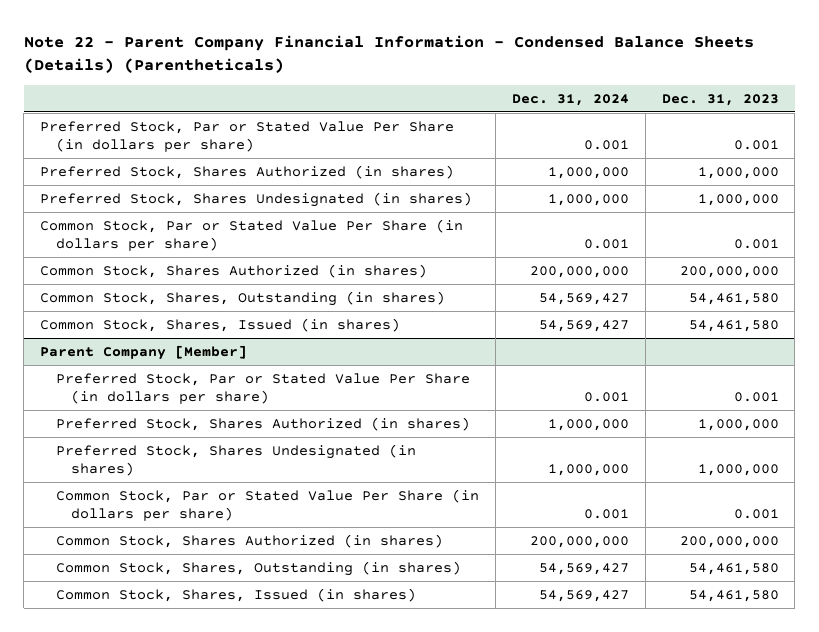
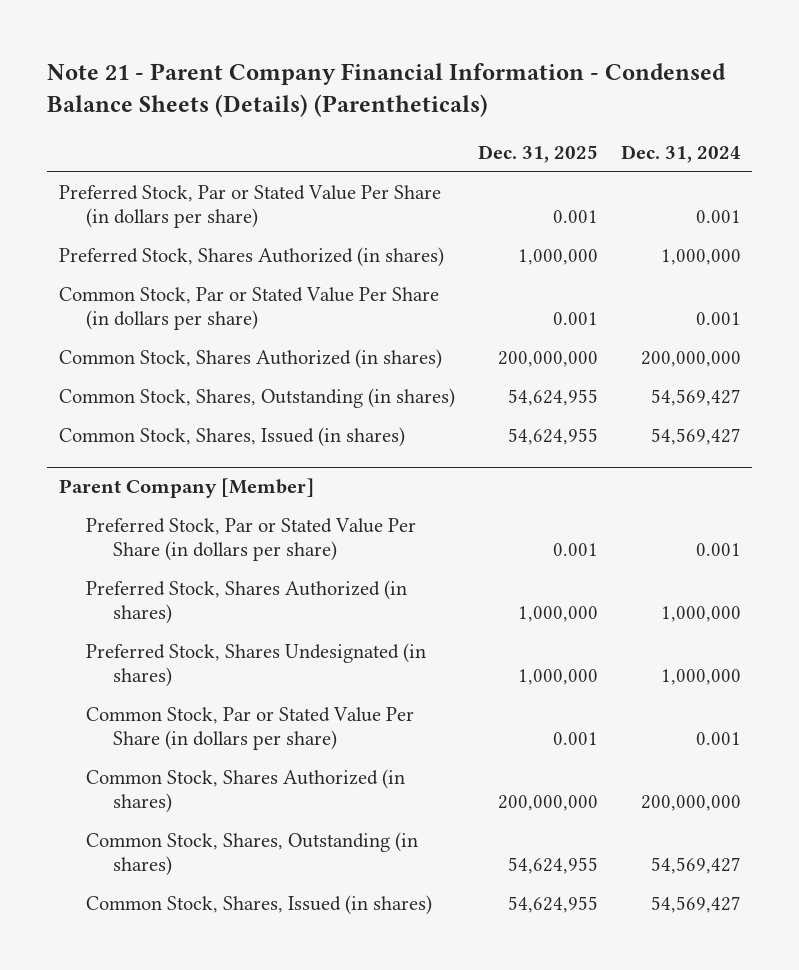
[23,35,754,74] Note 22 - Parent Company Financial Information - Condensed Balance Sheets (Details) (Parentheticals) -> [47,62,727,117] Note 21 - Parent Company Financial Information - Condensed Balance Sheets (Details) (Parentheticals)
[661,93,779,106] Dec. 31, 2023 -> none
none -> [477,144,598,163] Dec. 31, 2025
[40,191,473,207] Preferred Stock, Shares Undesignated (in shares) -> none

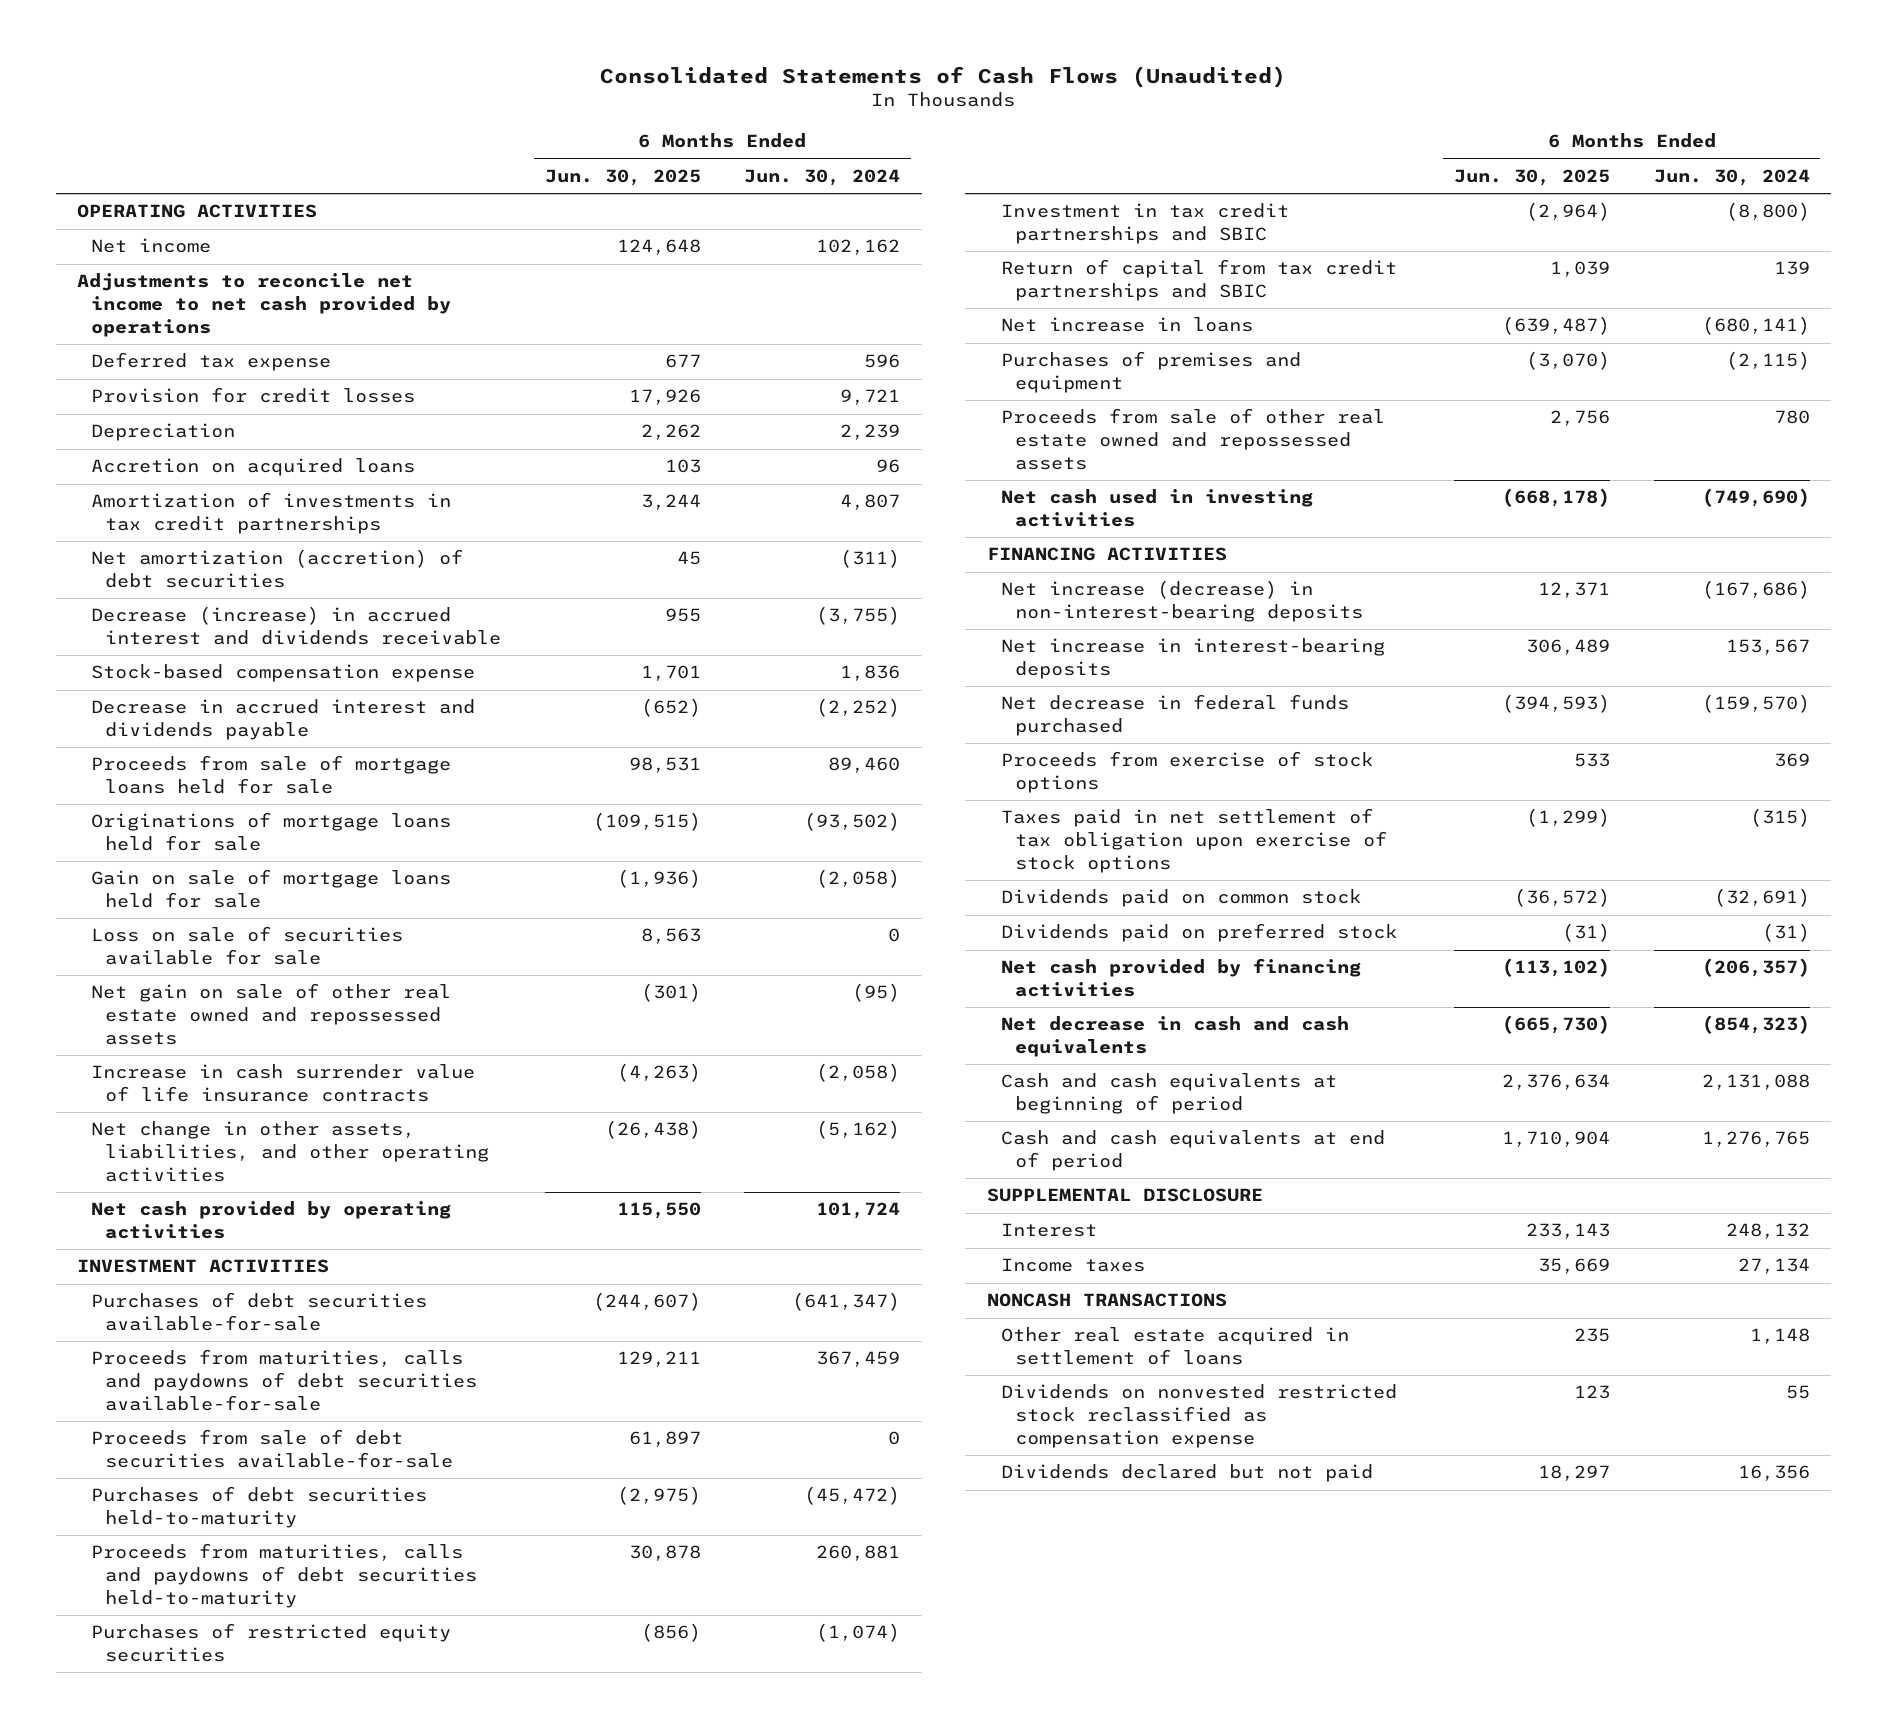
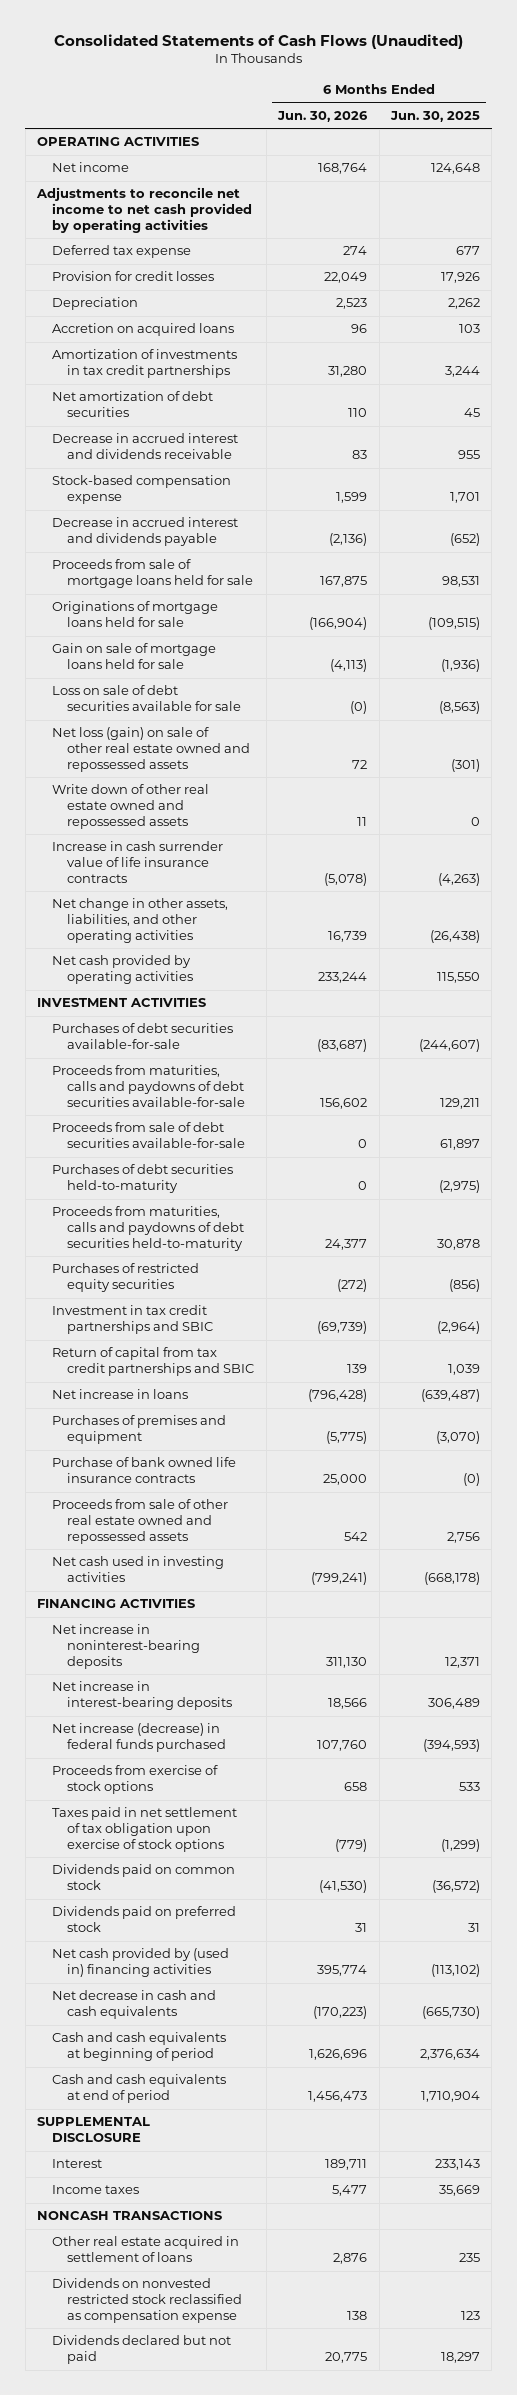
[743,168,900,186] Jun. 30, 2024 -> none
none -> [277,110,369,122] Jun. 30, 2026
[77,273,452,337] Adjustments to reconcile net income to net cash provided by operations -> [36,187,253,234] Adjustments to reconcile net income to net cash provided by operating activities
[91,549,464,589] Net amortization (accretion) of debt securities -> [52,391,214,418] Net amortization of debt securities
[91,606,502,646] Decrease (increase) in accrued interest and dividends receivable -> [52,433,239,460] Decrease in accrued interest and dividends receivable
[91,926,404,966] Loss on sale of securities available for sale -> [52,685,242,712] Loss on sale of debt securities available for sale
[640,928,701,945] 8,563 -> [438,701,480,715] (8,563)
[91,983,452,1045] Net gain on sale of other real estate owned and repossessed assets -> [52,727,251,773] Net loss (gain) on sale of other real estate owned and repossessed assets
none -> [52,784,210,830] Write down of other real estate owned and repossessed assets
none -> [52,1457,237,1484] Purchase of bank owned life insurance contracts
[1000,580,1363,623] Net increase (decrease) in non-interest-bearing deposits -> [52,1624,201,1670] Net increase in noninterest-bearing deposits
[1000,694,1349,737] Net decrease in federal funds purchased -> [52,1723,227,1753] Net increase (decrease) in federal funds purchased
[1562,923,1611,943] (31) -> [467,1923,480,1933] 31
[1000,958,1361,998] Net cash provided by financing activities -> [52,1948,230,1978] Net cash provided by (used in) financing activities

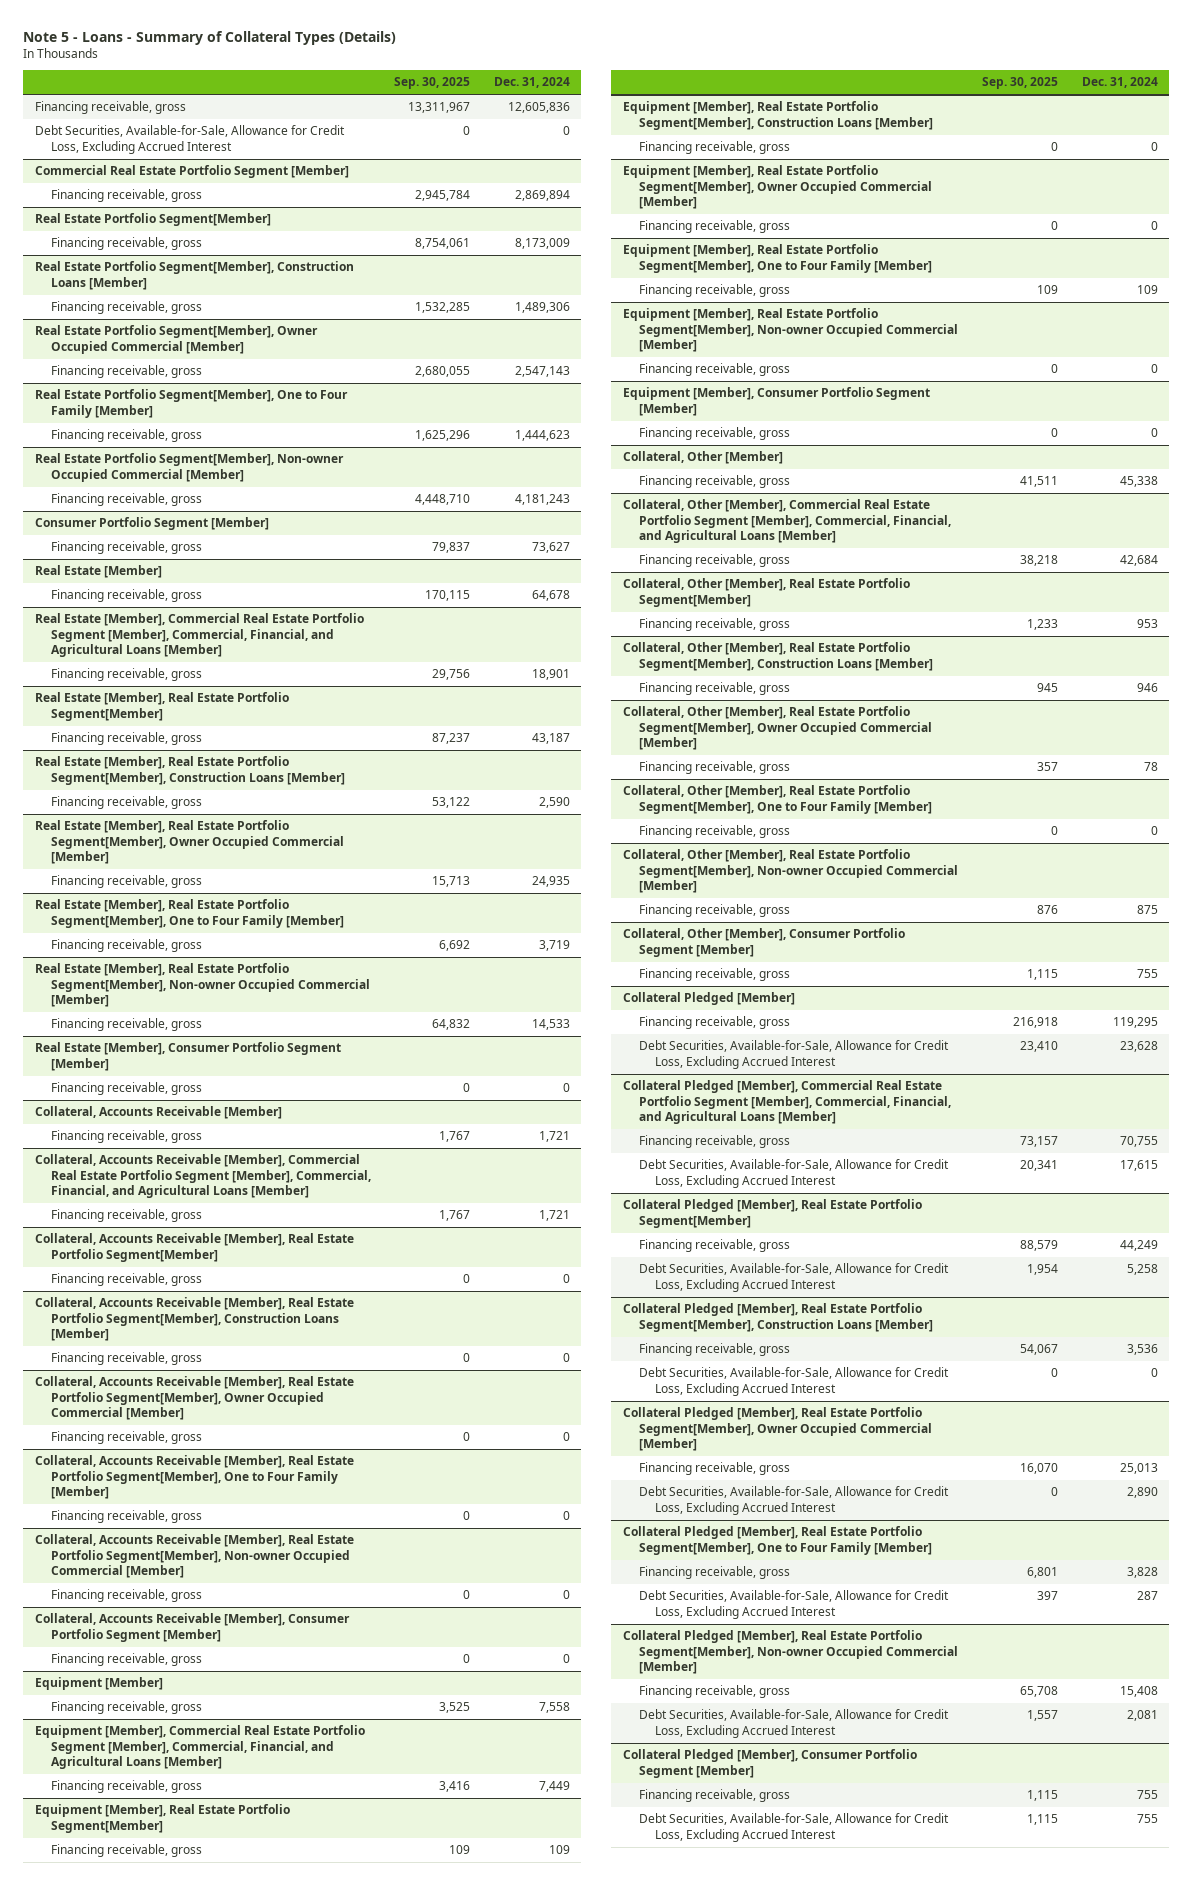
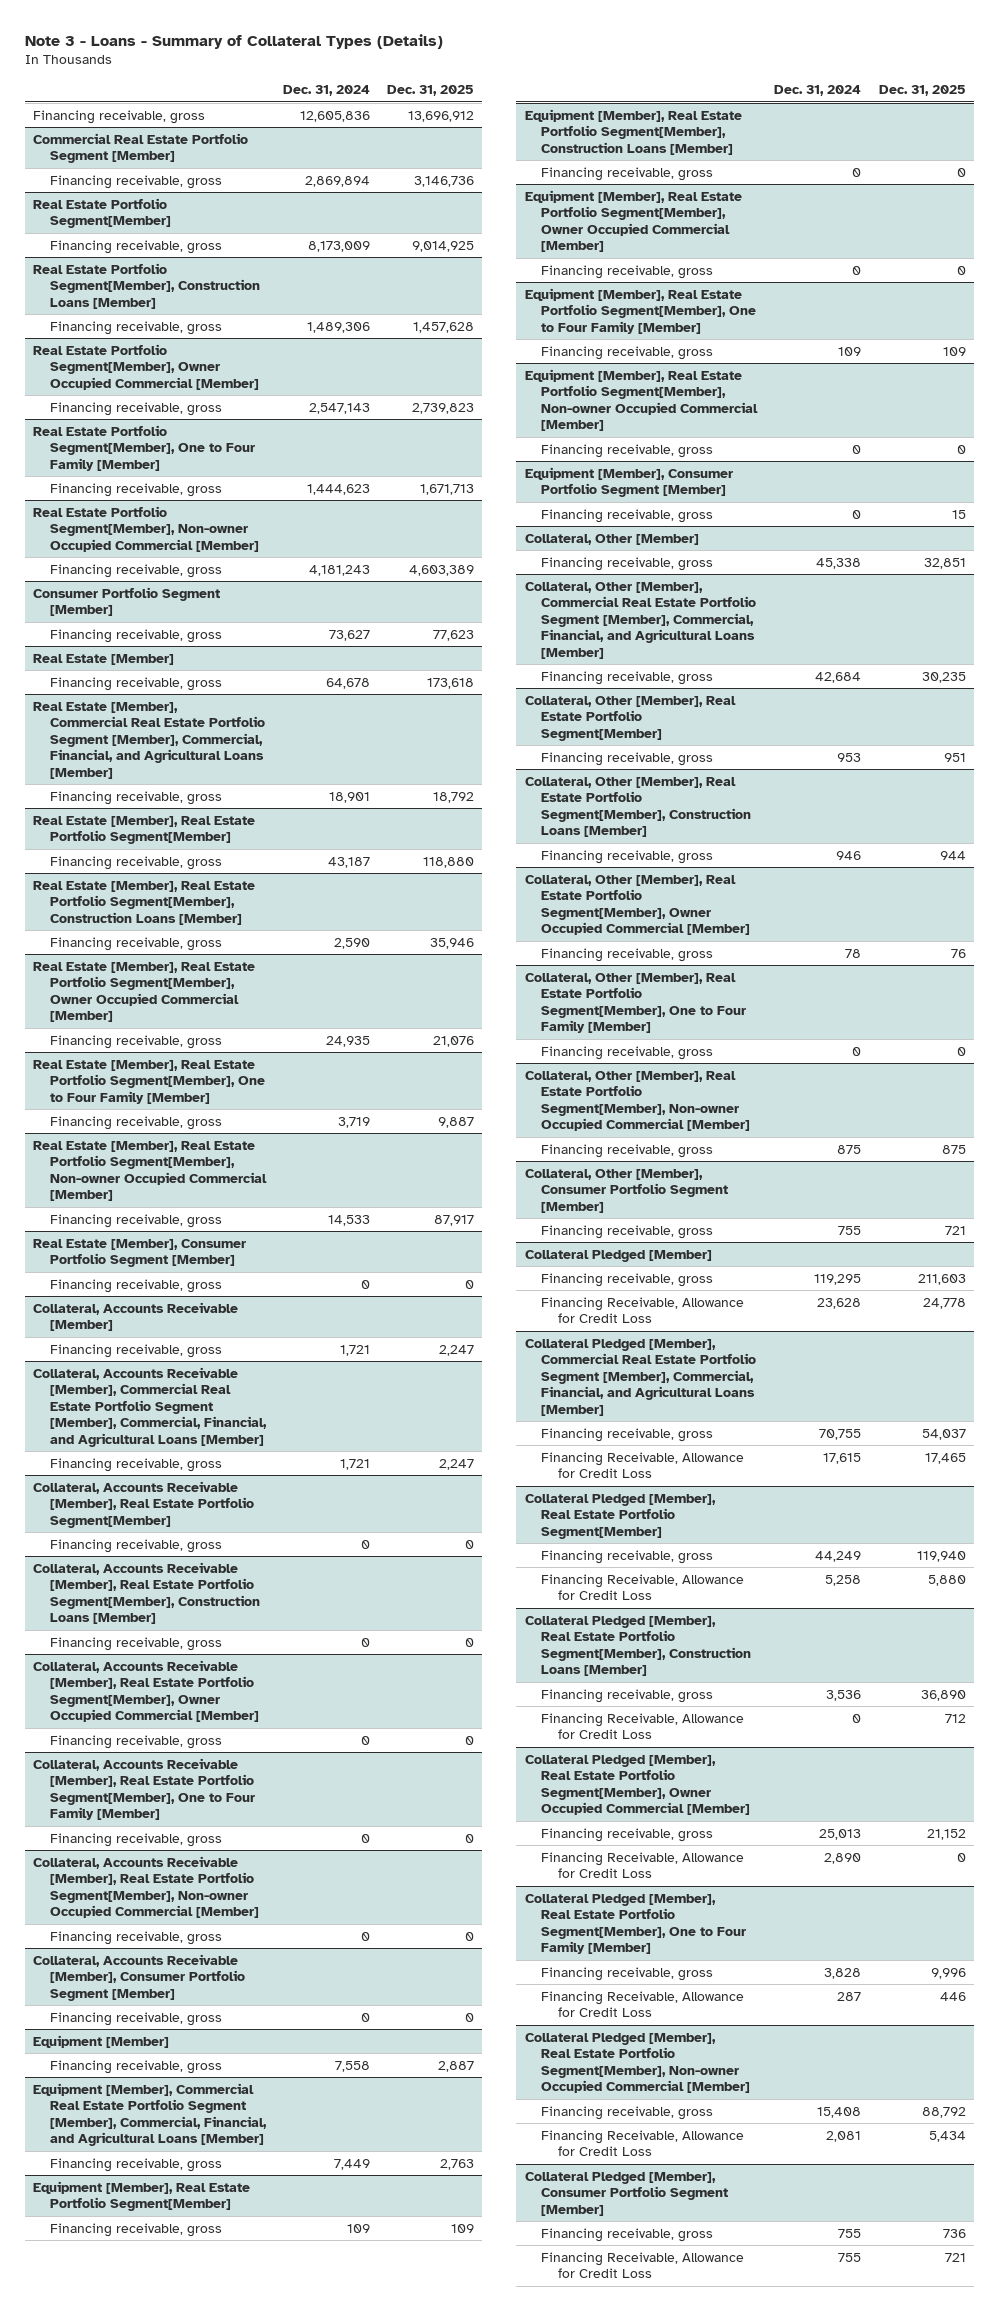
[23,30,397,45] Note 5 - Loans - Summary of Collateral Types (Details) -> [24,33,443,49] Note 3 - Loans - Summary of Collateral Types (Details)
[394,77,471,90] Sep. 30, 2025 -> none
none -> [386,85,474,97] Dec. 31, 2025
[34,125,345,154] Debt Securities, Available-for-Sale, Allowance for Credit Loss, Excluding Accrued Interest -> none
[638,1040,949,1069] Debt Securities, Available-for-Sale, Allowance for Credit Loss, Excluding Accrued Interest -> [541,1296,745,1324] Financing Receivable, Allowance for Credit Loss
[638,1159,949,1188] Debt Securities, Available-for-Sale, Allowance for Credit Loss, Excluding Accrued Interest -> [541,1451,745,1479] Financing Receivable, Allowance for Credit Loss
[638,1263,949,1292] Debt Securities, Available-for-Sale, Allowance for Credit Loss, Excluding Accrued Interest -> [541,1573,745,1601] Financing Receivable, Allowance for Credit Loss
[638,1367,949,1396] Debt Securities, Available-for-Sale, Allowance for Credit Loss, Excluding Accrued Interest -> [541,1712,745,1740] Financing Receivable, Allowance for Credit Loss
[638,1486,949,1515] Debt Securities, Available-for-Sale, Allowance for Credit Loss, Excluding Accrued Interest -> [541,1851,745,1879] Financing Receivable, Allowance for Credit Loss
[638,1590,949,1619] Debt Securities, Available-for-Sale, Allowance for Credit Loss, Excluding Accrued Interest -> [541,1990,745,2018] Financing Receivable, Allowance for Credit Loss
[638,1709,949,1738] Debt Securities, Available-for-Sale, Allowance for Credit Loss, Excluding Accrued Interest -> [541,2129,745,2157] Financing Receivable, Allowance for Credit Loss
[638,1813,949,1842] Debt Securities, Available-for-Sale, Allowance for Credit Loss, Excluding Accrued Interest -> [541,2251,745,2279] Financing Receivable, Allowance for Credit Loss

